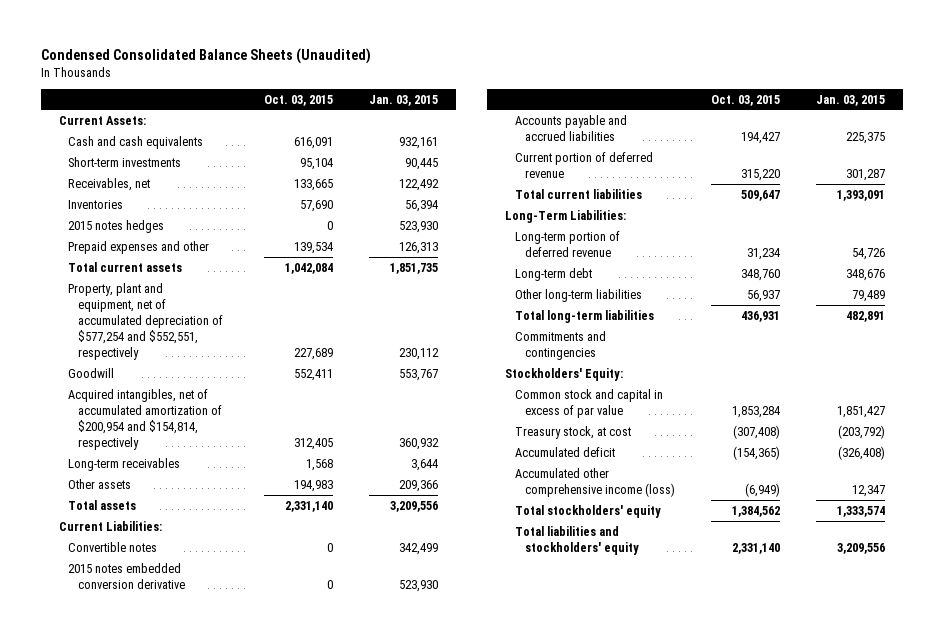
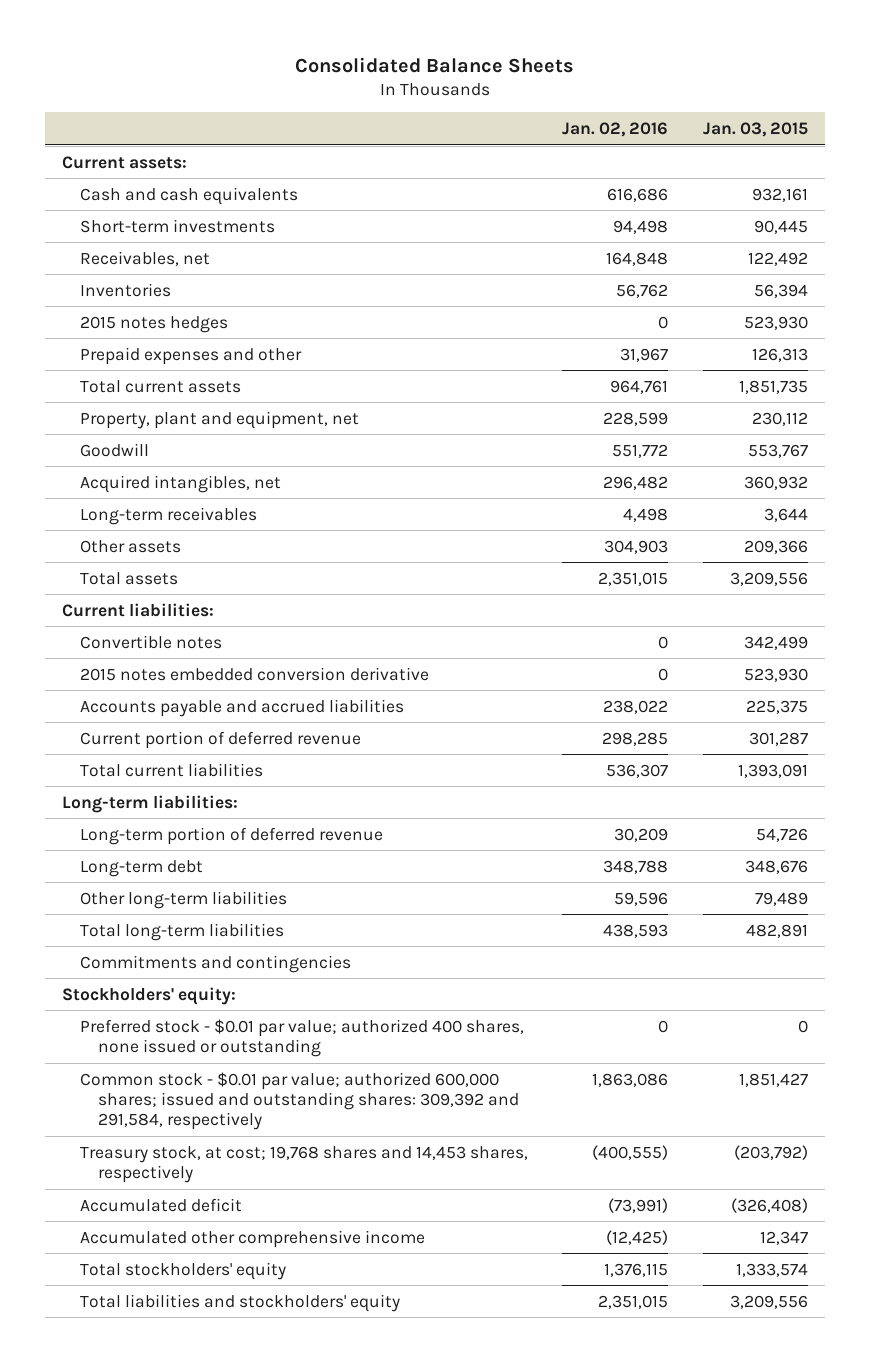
[40,47,371,64] Condensed Consolidated Balance Sheets (Unaudited) -> [294,56,574,73] Consolidated Balance Sheets
[264,94,334,106] Oct. 03, 2015 -> none
none -> [562,121,669,137] Jan. 02, 2016
[58,115,146,125] Current Assets: -> [62,155,188,169] Current assets:
[68,282,224,360] Property, plant and equipment, net of accumulated depreciation of $577,254 and $552,551, respectively -> [80,410,360,429] Property, plant and equipment, net
[68,388,223,450] Acquired intangibles, net of accumulated amortization of $200,954 and $154,814, respectively -> [80,474,282,493] Acquired intangibles, net
[58,520,162,531] Current Liabilities: -> [62,602,215,617] Current liabilities:
[505,209,627,223] Long-Term Liabilities: -> [62,794,239,813] Long-term liabilities:
[505,367,624,381] Stockholders' Equity: -> [62,986,237,1005] Stockholders' equity:
none -> [80,1018,525,1058] Preferred stock - $0.01 par value; authorized 400 shares, none issued or outstanding
[514,388,663,418] Common stock and capital in excess of par value -> [80,1071,520,1131] Common stock - $0.01 par value; authorized 600,000 shares; issued and outstanding shares: 309,392 and 291,584, respectively
[514,425,631,439] Treasury stock, at cost -> [80,1145,529,1184] Treasury stock, at cost; 19,768 shares and 14,453 shares, respectively
[514,467,675,497] Accumulated other comprehensive income (loss) -> [80,1229,426,1248] Accumulated other comprehensive income

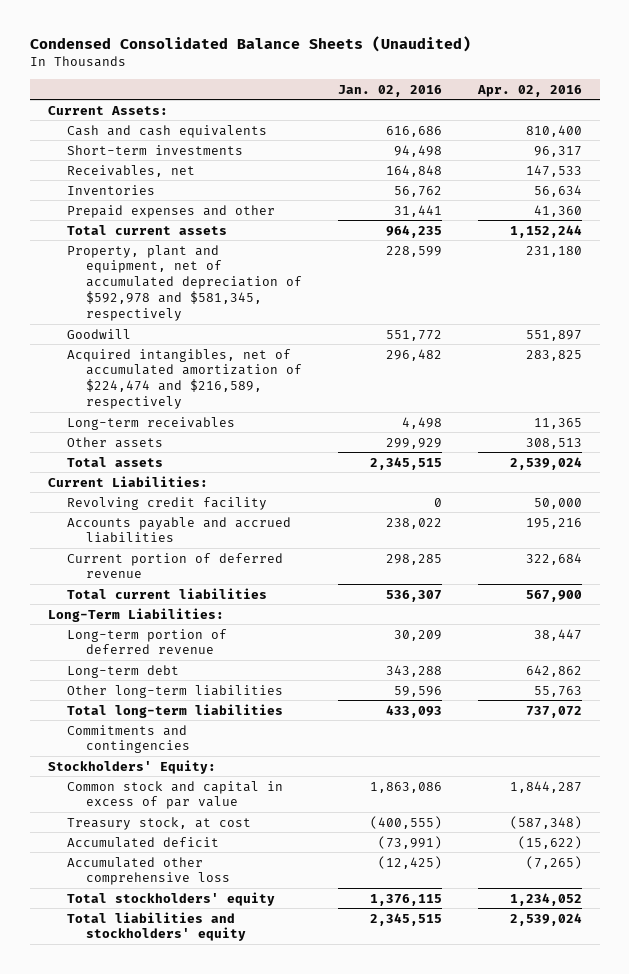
[294,56,574,73] Consolidated Balance Sheets -> [29,36,471,53] Condensed Consolidated Balance Sheets (Unaudited)
[702,121,808,137] Jan. 03, 2015 -> none
none -> [476,84,582,97] Apr. 02, 2016
[62,155,188,169] Current assets: -> [47,105,168,115] Current Assets:
[80,315,229,333] 2015 notes hedges -> none
[620,347,669,362] 31,967 -> [393,204,442,217] 31,441
[610,379,669,394] 964,761 -> [385,224,442,238] 964,235
[80,410,360,429] Property, plant and equipment, net -> [66,244,302,321] Property, plant and equipment, net of accumulated depreciation of $592,978 and $581,345, respectively
[80,474,282,493] Acquired intangibles, net -> [66,348,302,410] Acquired intangibles, net of accumulated amortization of $224,474 and $216,589, respectively
[80,634,223,649] Convertible notes -> none
[80,666,430,681] 2015 notes embedded conversion derivative -> none
[604,539,669,554] 304,903 -> [385,437,442,449] 299,929
[598,571,669,586] 2,351,015 -> [369,456,442,470] 2,345,515
[62,602,215,617] Current liabilities: -> [47,475,208,487] Current Liabilities:
none -> [66,496,267,510] Revolving credit facility
[62,794,239,813] Long-term liabilities: -> [47,607,224,622] Long-Term Liabilities:
[603,859,669,874] 348,788 -> [385,664,442,677] 343,288
[603,923,669,938] 438,593 -> [385,704,442,718] 433,093
[80,1018,525,1058] Preferred stock - $0.01 par value; authorized 400 shares, none issued or outstanding -> none
[62,986,237,1005] Stockholders' equity: -> [47,759,216,774] Stockholders' Equity:
[80,1071,520,1131] Common stock - $0.01 par value; authorized 600,000 shares; issued and outstanding shares: 309,392 and 291,584, respectively -> [66,780,283,810] Common stock and capital in excess of par value
[80,1145,529,1184] Treasury stock, at cost; 19,768 shares and 14,453 shares, respectively -> [66,816,251,830] Treasury stock, at cost
[80,1229,426,1248] Accumulated other comprehensive income -> [66,856,230,886] Accumulated other comprehensive loss
[598,1294,669,1309] 2,351,015 -> [369,912,442,926] 2,345,515

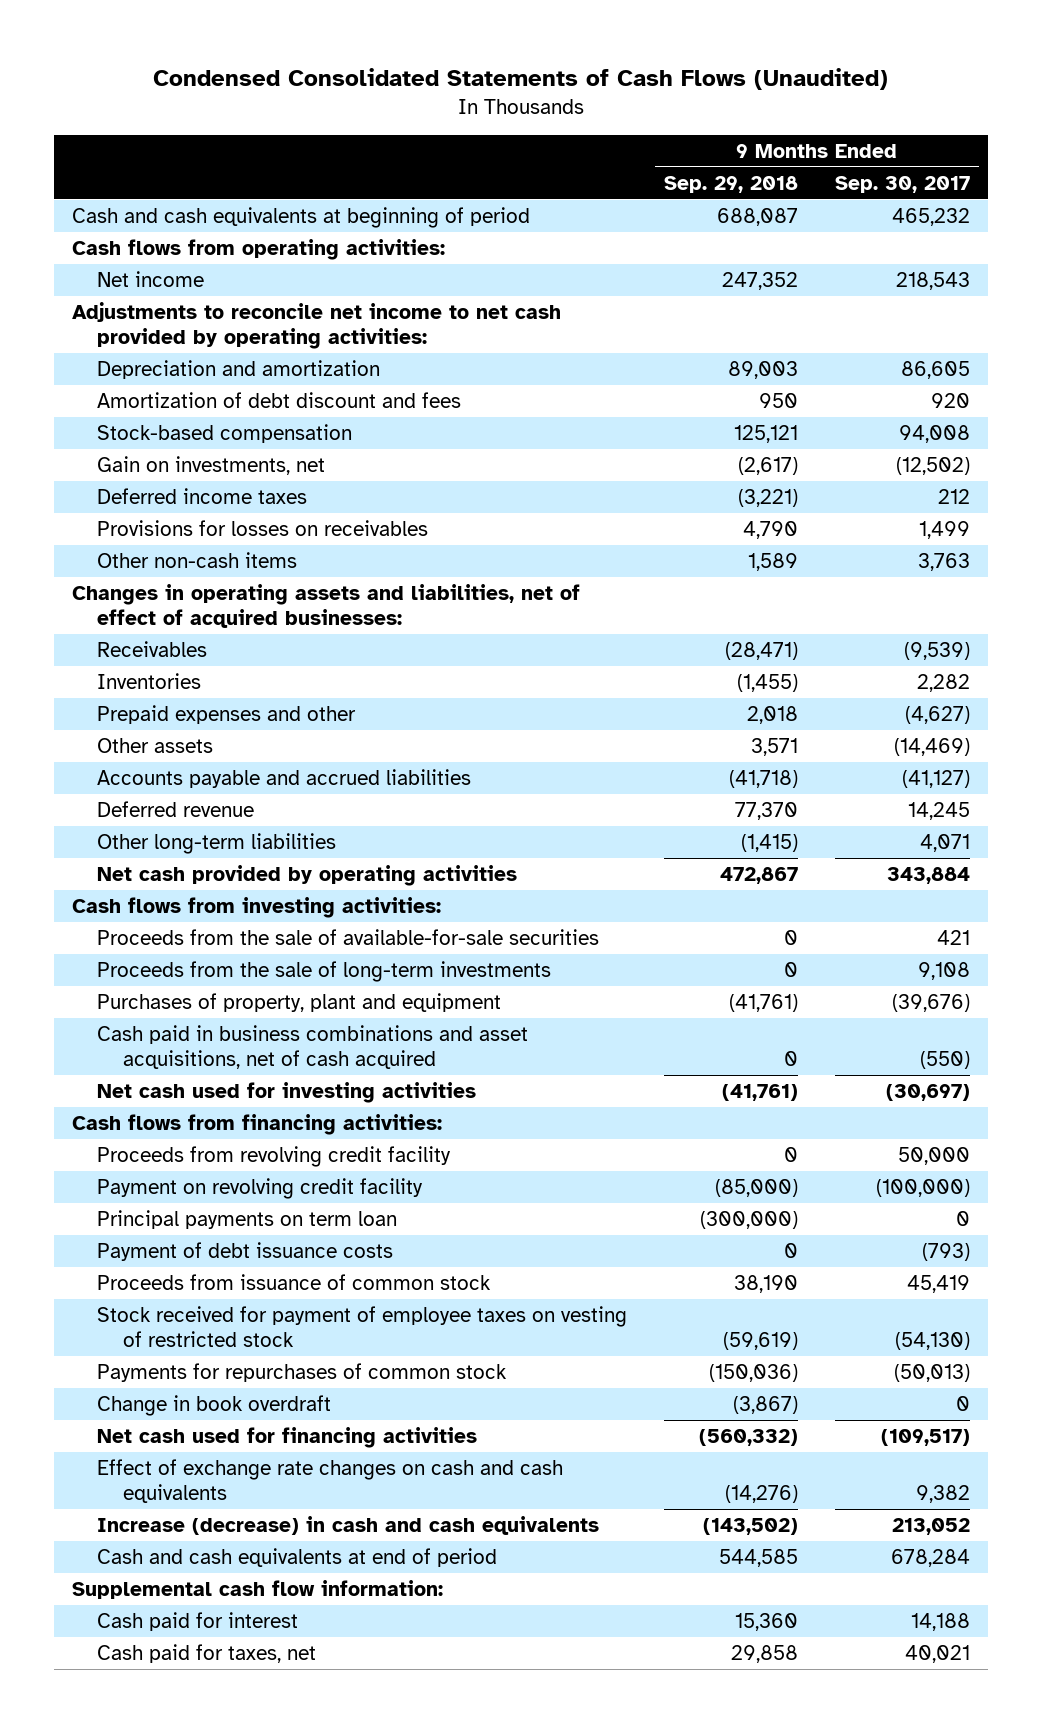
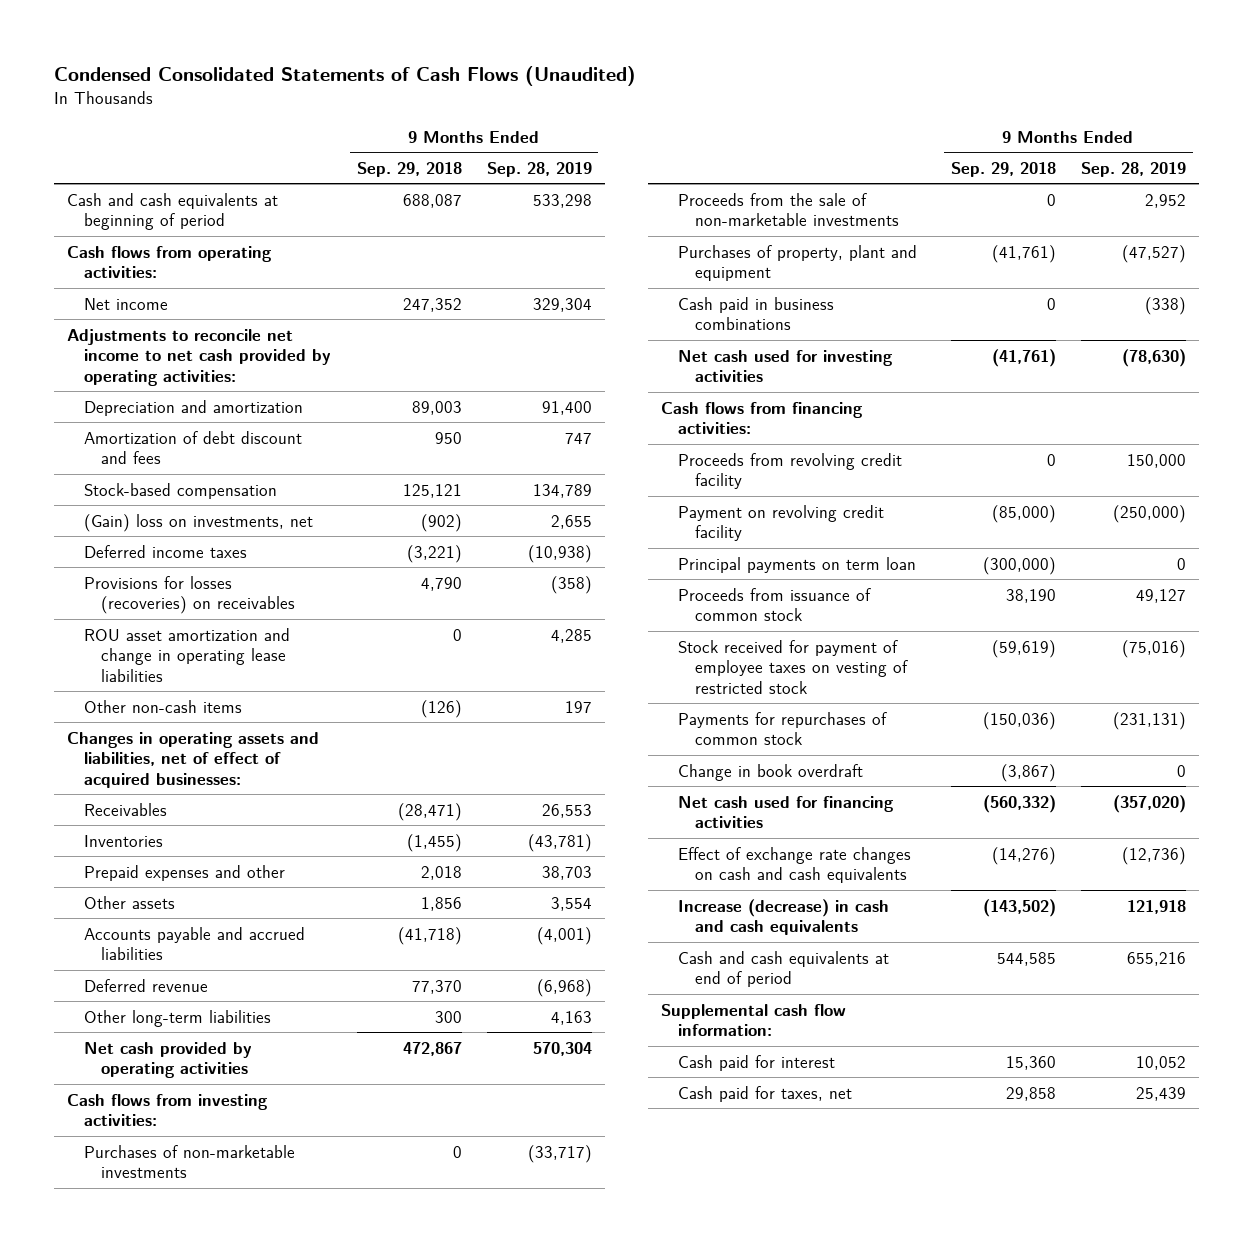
[834,175,970,193] Sep. 30, 2017 -> none
none -> [487,161,593,177] Sep. 28, 2019
[97,455,326,475] Gain on investments, net -> [83,513,313,532] (Gain) loss on investments, net
[737,456,798,475] (2,617) -> [420,513,462,532] (902)
[97,519,429,536] Provisions for losses on receivables -> [83,575,296,615] Provisions for losses (recoveries) on receivables
none -> [83,627,290,682] ROU asset amortization and change in operating lease liabilities
[747,552,798,571] 1,589 -> [420,699,462,718] (126)
[750,737,798,756] 3,571 -> [420,896,462,911] 1,856
[740,833,798,852] (1,415) -> [434,1010,462,1023] 300
[97,928,600,945] Proceeds from the sale of available-for-sale securities -> none
none -> [83,1144,295,1179] Purchases of non-marketable investments
[97,960,552,982] Proceeds from the sale of long-term investments -> [678,192,900,227] Proceeds from the sale of non-marketable investments
[97,1024,529,1069] Cash paid in business combinations and asset acquisitions, net of cash acquired -> [678,296,835,331] Cash paid in business combinations
[97,1241,394,1261] Payment of debt issuance costs -> none

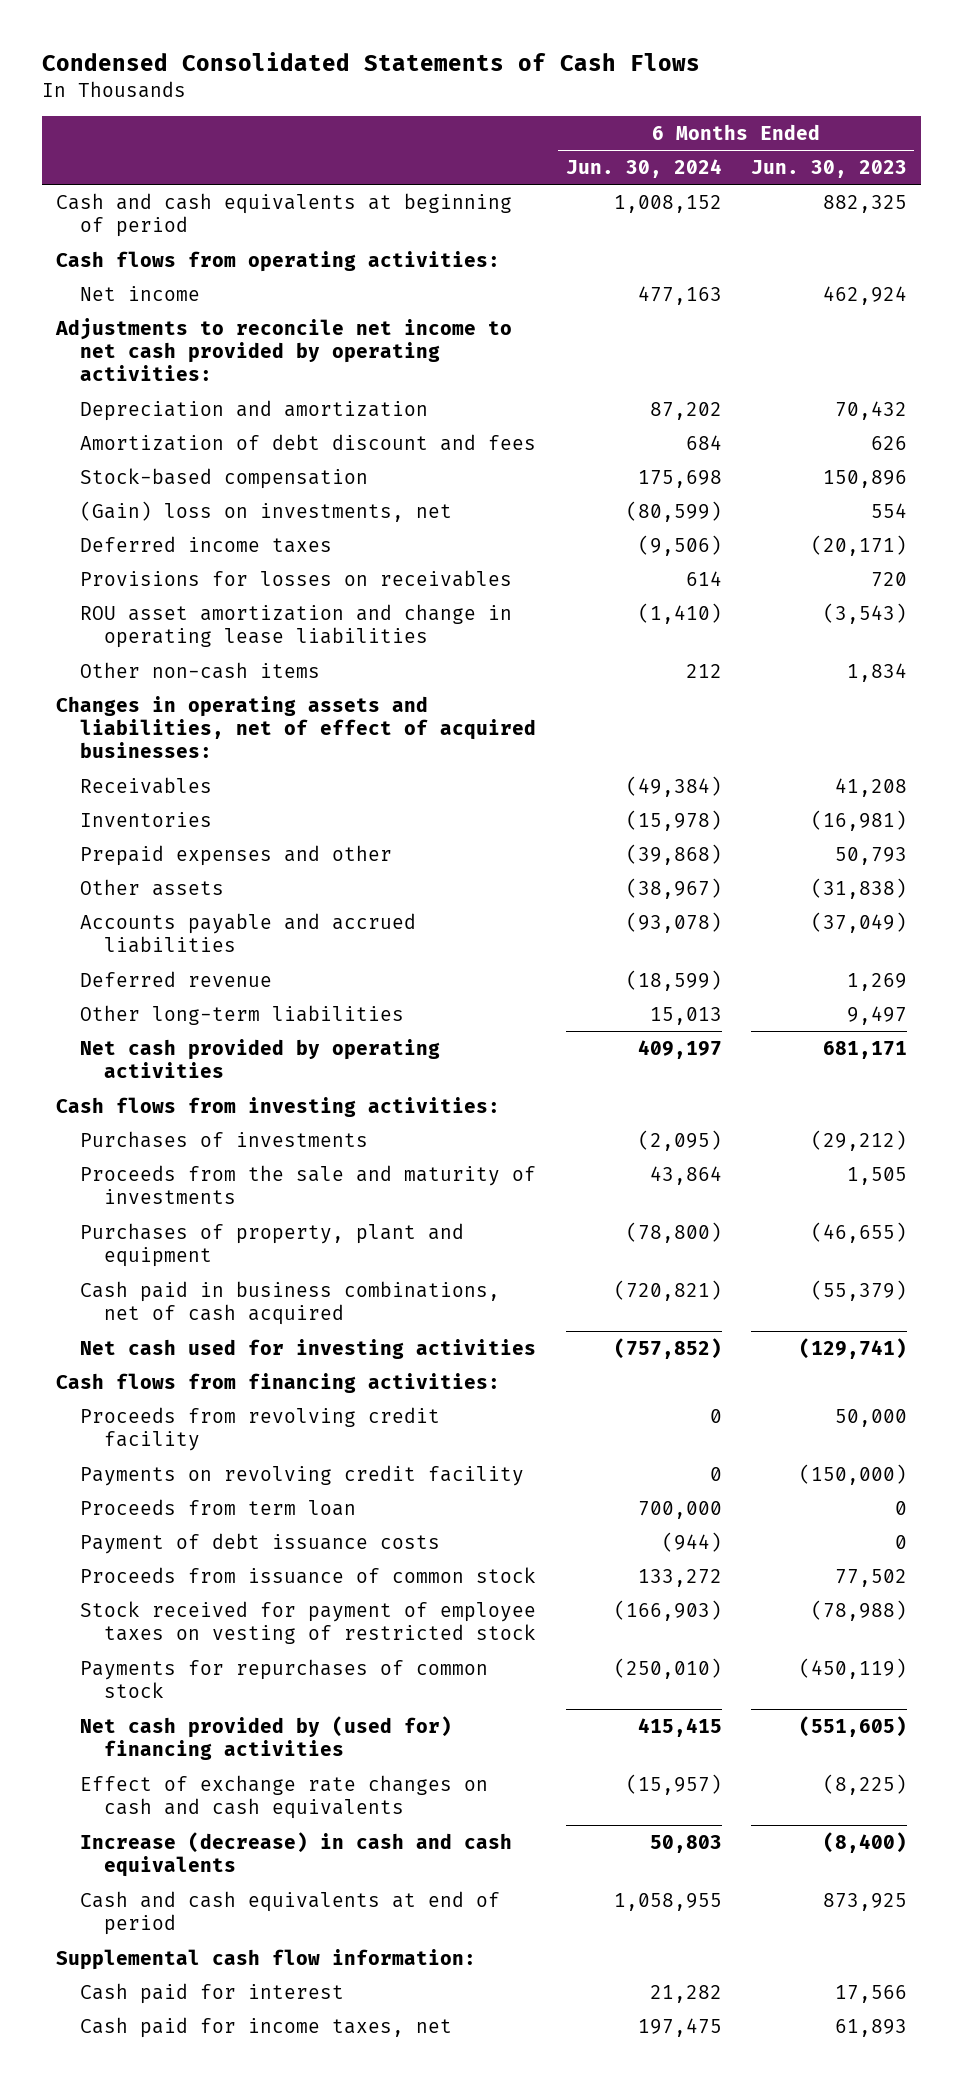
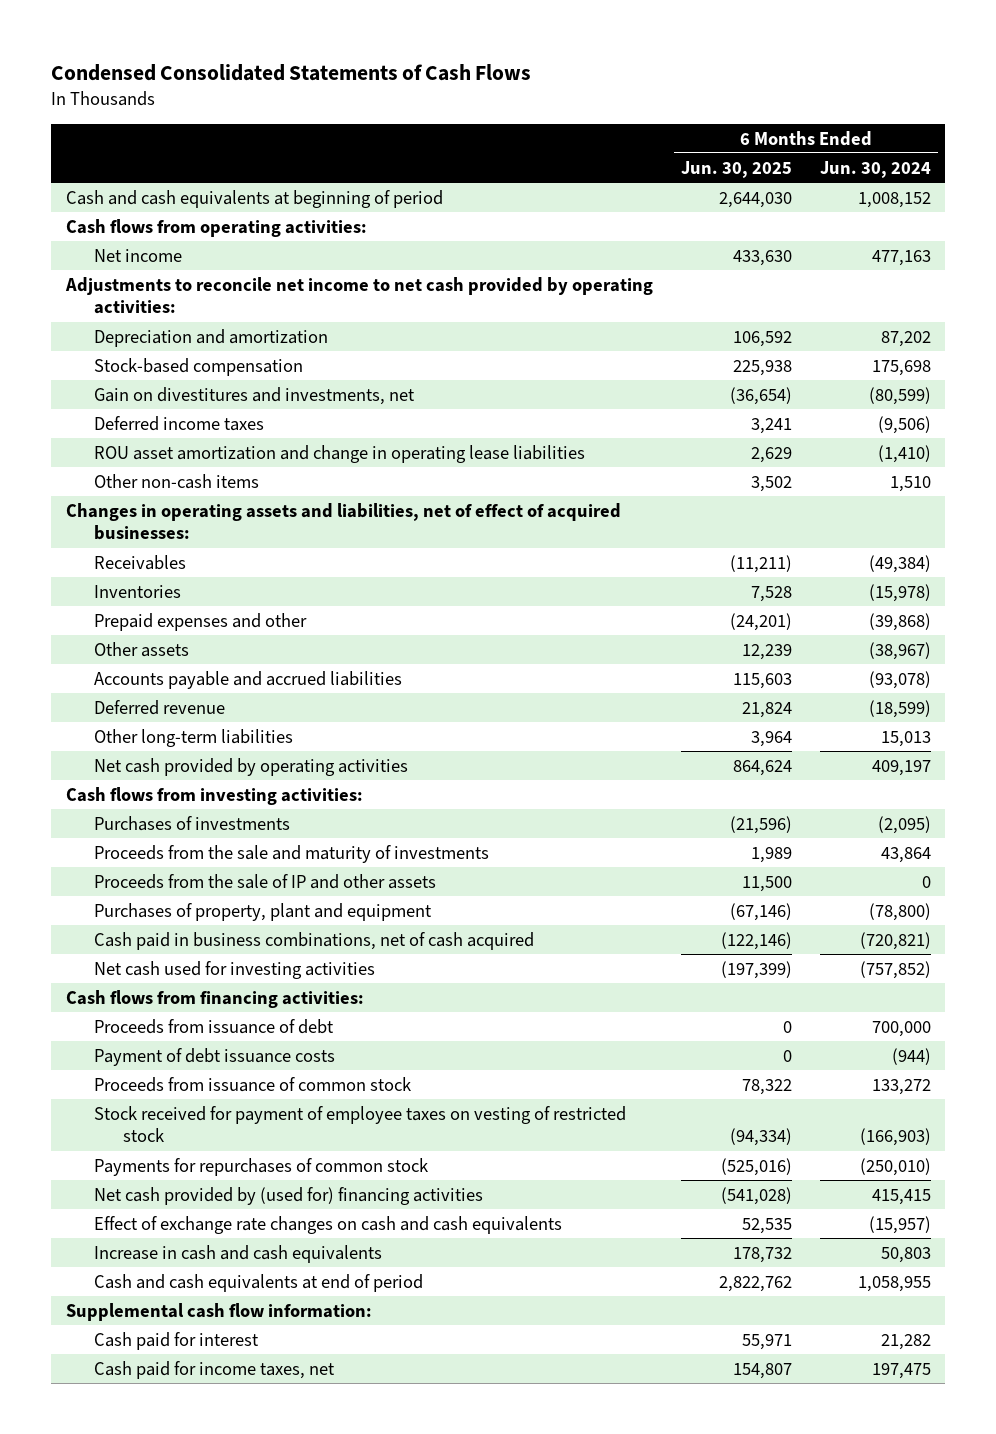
[750,159,907,178] Jun. 30, 2023 -> none
none -> [680,160,792,178] Jun. 30, 2025
[80,433,537,451] Amortization of debt discount and fees -> none
[80,500,453,522] (Gain) loss on investments, net -> [94,386,416,405] Gain on divestitures and investments, net
[80,569,513,587] Provisions for losses on receivables -> none
[685,663,722,678] 212 -> [889,475,931,492] 1,510
none -> [94,873,437,889] Proceeds from the sale of IP and other assets
[80,1406,441,1452] Proceeds from revolving credit facility -> none
[80,1464,525,1486] Payments on revolving credit facility -> none
[80,1498,357,1516] Proceeds from term loan -> [94,1018,335,1034] Proceeds from issuance of debt
[80,1831,513,1878] Increase (decrease) in cash and cash equivalents -> [94,1244,383,1263] Increase in cash and cash equivalents

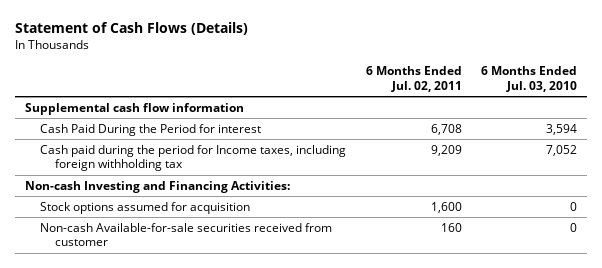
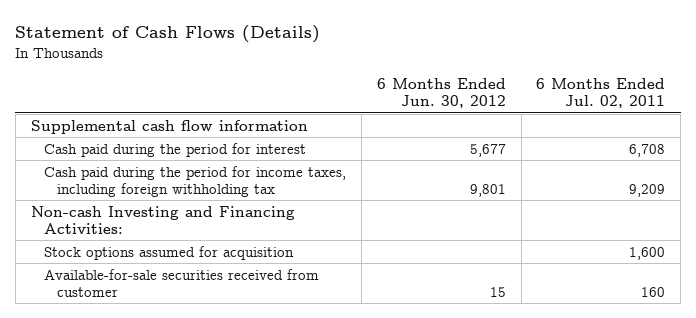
[481,66,578,92] 6 Months Ended Jul. 03, 2010 -> none
none -> [376,78,506,109] 6 Months Ended Jun. 30, 2012
[39,123,261,136] Cash Paid During the Period for interest -> [43,142,306,157] Cash paid during the period for interest
[39,144,346,172] Cash paid during the period for Income taxes, including foreign withholding tax -> [43,165,346,197] Cash paid during the period for income taxes, including foreign withholding tax
[39,222,332,247] Non-cash Available-for-sale securities received from customer -> [43,268,319,297] Available-for-sale securities received from customer

